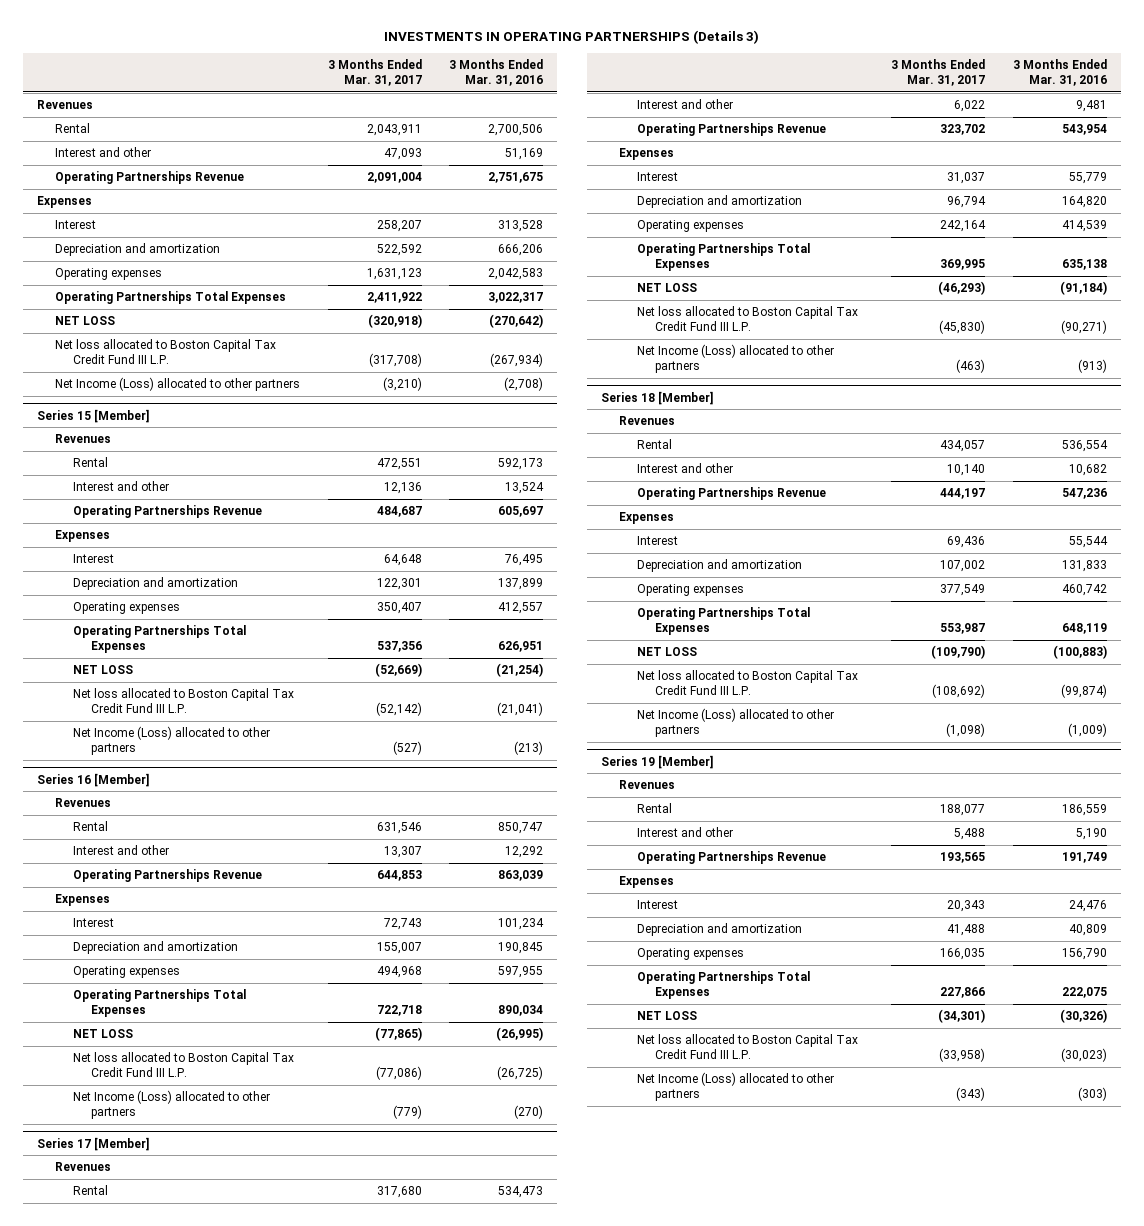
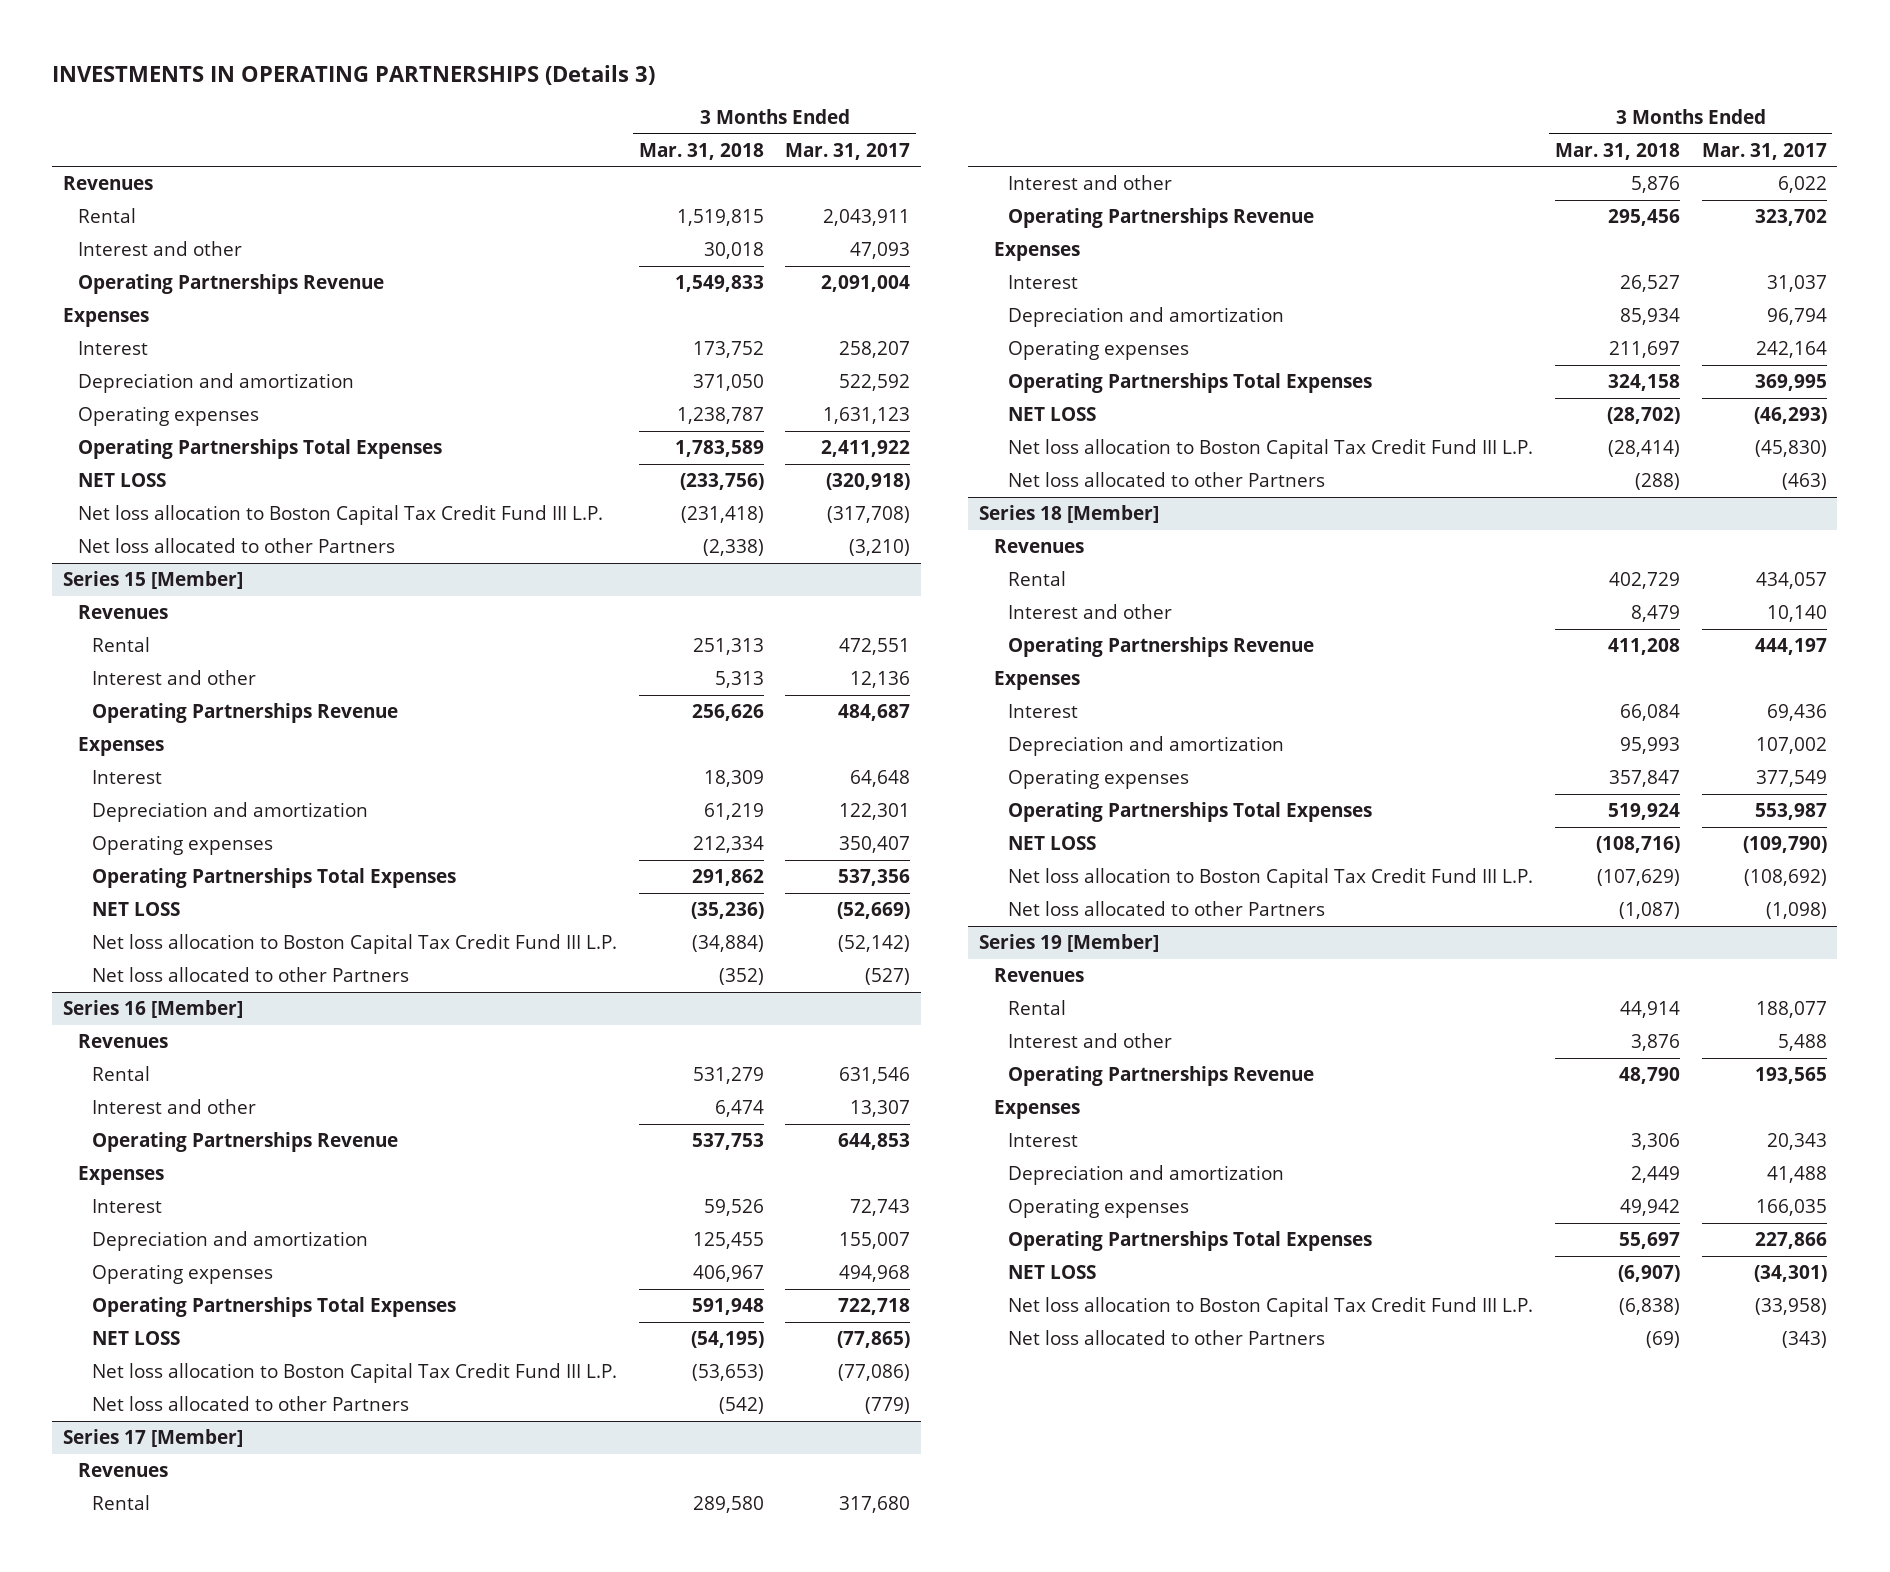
[449,59,544,87] 3 Months Ended Mar. 31, 2016 -> none
none -> [638,142,764,160] Mar. 31, 2018
[54,338,276,365] Net loss allocated to Boston Capital Tax Credit Fund III L.P. -> [77,505,603,526] Net loss allocation to Boston Capital Tax Credit Fund III L.P.
[54,376,300,391] Net Income (Loss) allocated to other partners -> [77,538,395,554] Net loss allocated to other Partners
[72,687,294,714] Net loss allocated to Boston Capital Tax Credit Fund III L.P. -> [92,934,618,955] Net loss allocation to Boston Capital Tax Credit Fund III L.P.
[72,725,270,756] Net Income (Loss) allocated to other partners -> [92,967,410,983] Net loss allocated to other Partners
[72,1051,294,1078] Net loss allocated to Boston Capital Tax Credit Fund III L.P. -> [92,1363,618,1384] Net loss allocation to Boston Capital Tax Credit Fund III L.P.
[72,1089,270,1120] Net Income (Loss) allocated to other partners -> [92,1396,410,1412] Net loss allocated to other Partners
[636,305,858,332] Net loss allocated to Boston Capital Tax Credit Fund III L.P. -> [1008,439,1534,460] Net loss allocation to Boston Capital Tax Credit Fund III L.P.
[636,343,834,374] Net Income (Loss) allocated to other partners -> [1008,472,1326,488] Net loss allocated to other Partners
[636,669,858,696] Net loss allocated to Boston Capital Tax Credit Fund III L.P. -> [1008,868,1534,889] Net loss allocation to Boston Capital Tax Credit Fund III L.P.
[636,707,834,738] Net Income (Loss) allocated to other partners -> [1008,901,1326,917] Net loss allocated to other Partners
[636,1033,858,1060] Net loss allocated to Boston Capital Tax Credit Fund III L.P. -> [1008,1297,1534,1318] Net loss allocation to Boston Capital Tax Credit Fund III L.P.
[636,1071,834,1102] Net Income (Loss) allocated to other partners -> [1008,1330,1326,1346] Net loss allocated to other Partners

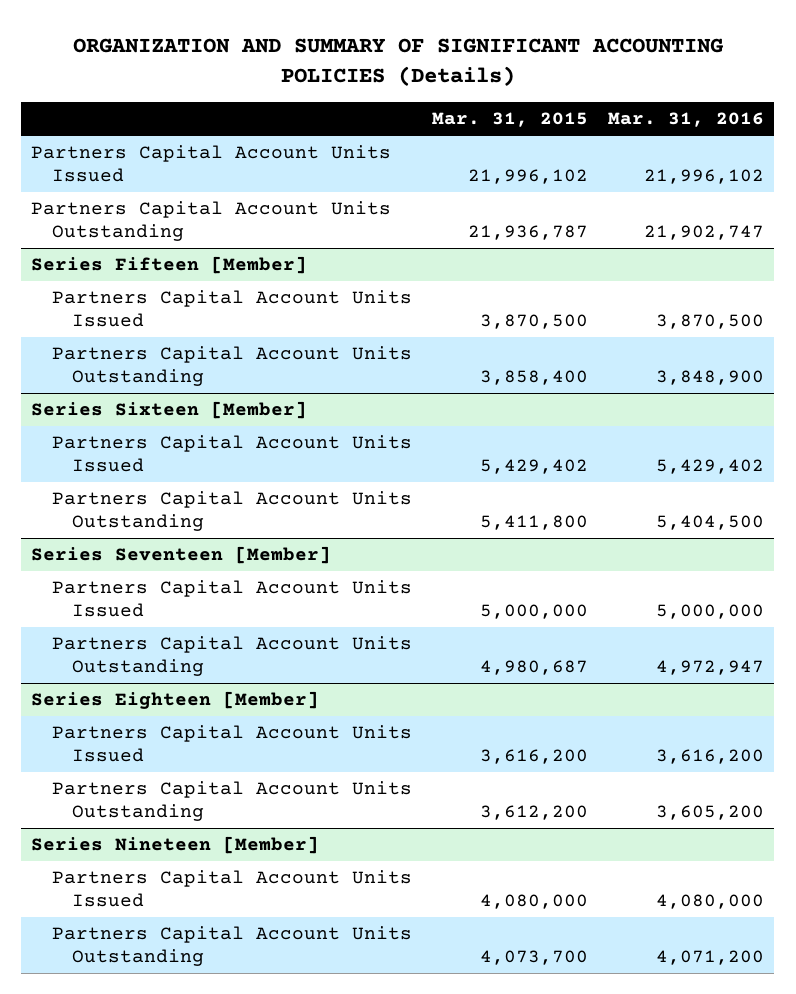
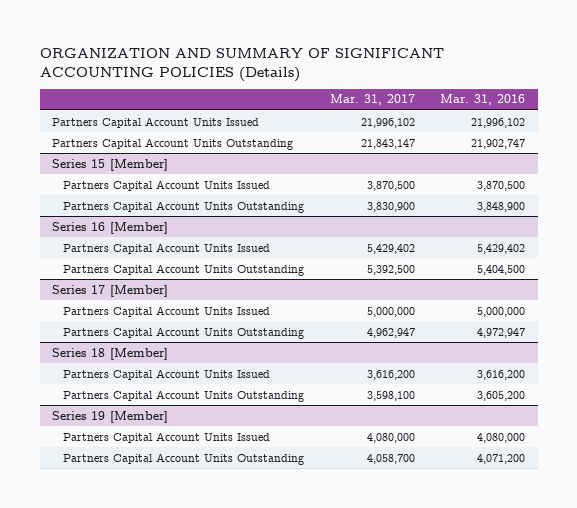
[432,112,589,128] Mar. 31, 2015 -> none
none -> [329,94,415,106] Mar. 31, 2017
[31,256,308,275] Series Fifteen [Member] -> [52,158,169,171] Series 15 [Member]
[31,401,308,420] Series Sixteen [Member] -> [52,221,169,234] Series 16 [Member]
[31,546,332,565] Series Seventeen [Member] -> [52,284,169,297] Series 17 [Member]
[31,691,320,710] Series Eighteen [Member] -> [52,347,169,360] Series 18 [Member]
[31,836,320,855] Series Nineteen [Member] -> [52,410,169,423] Series 19 [Member]

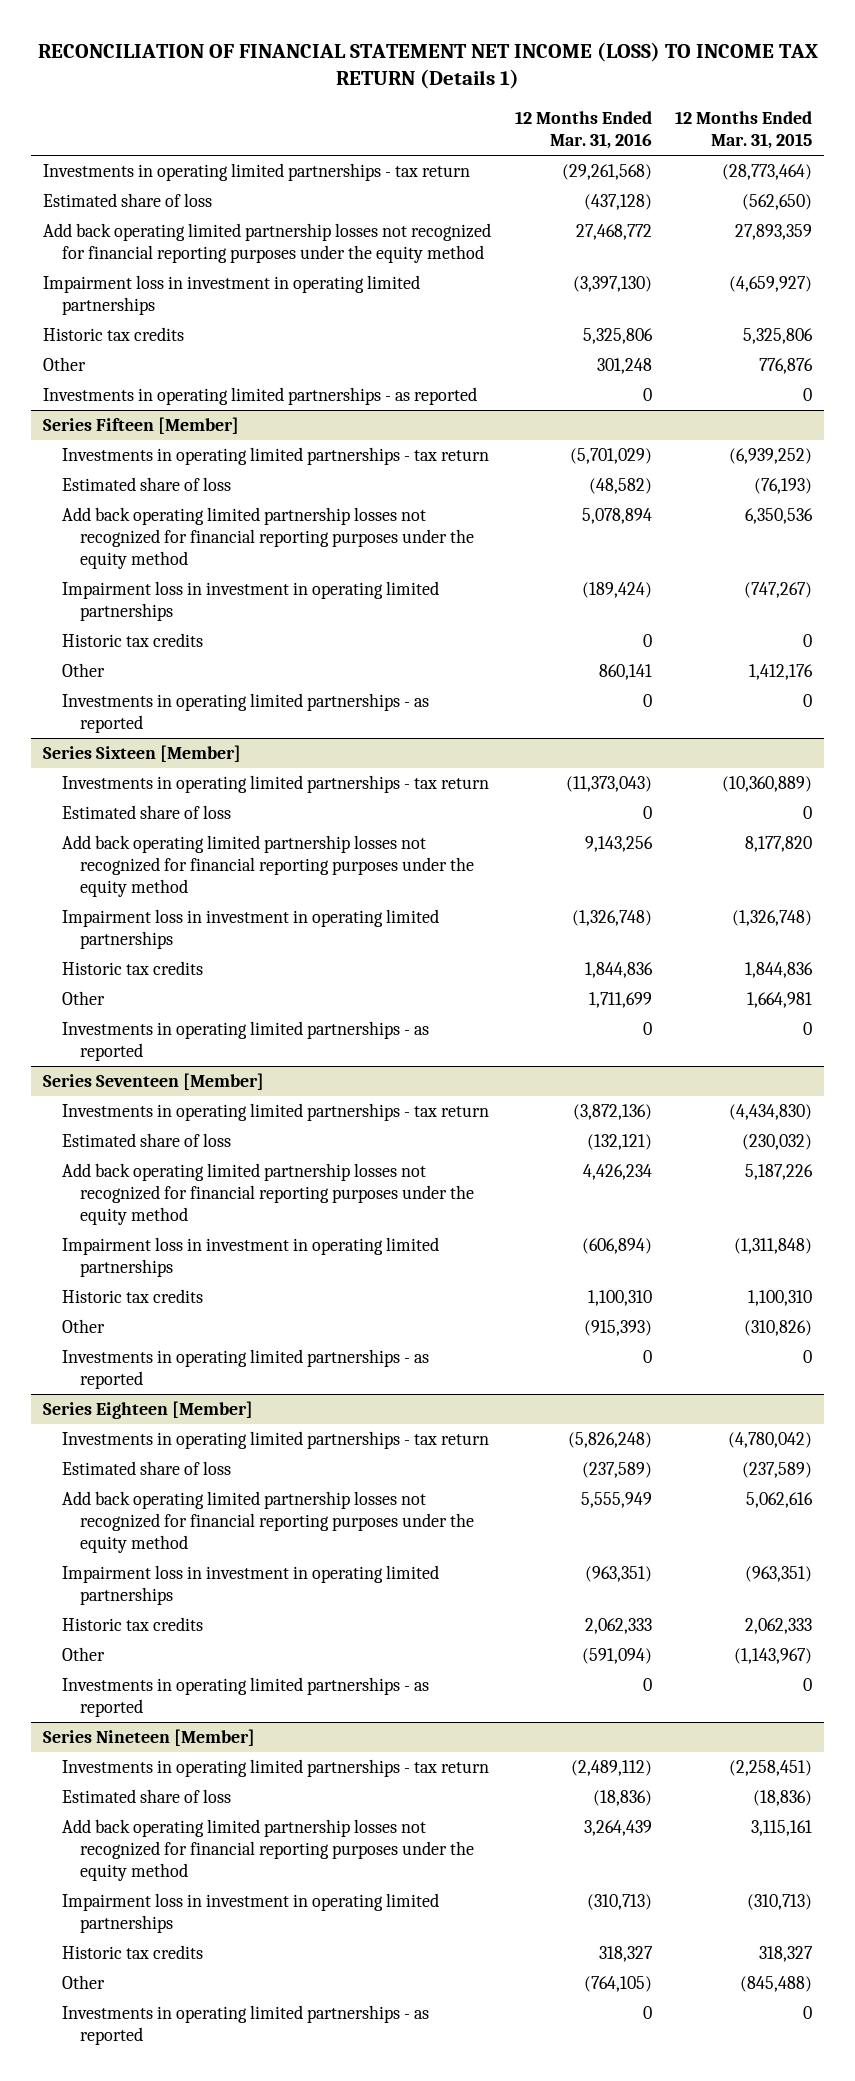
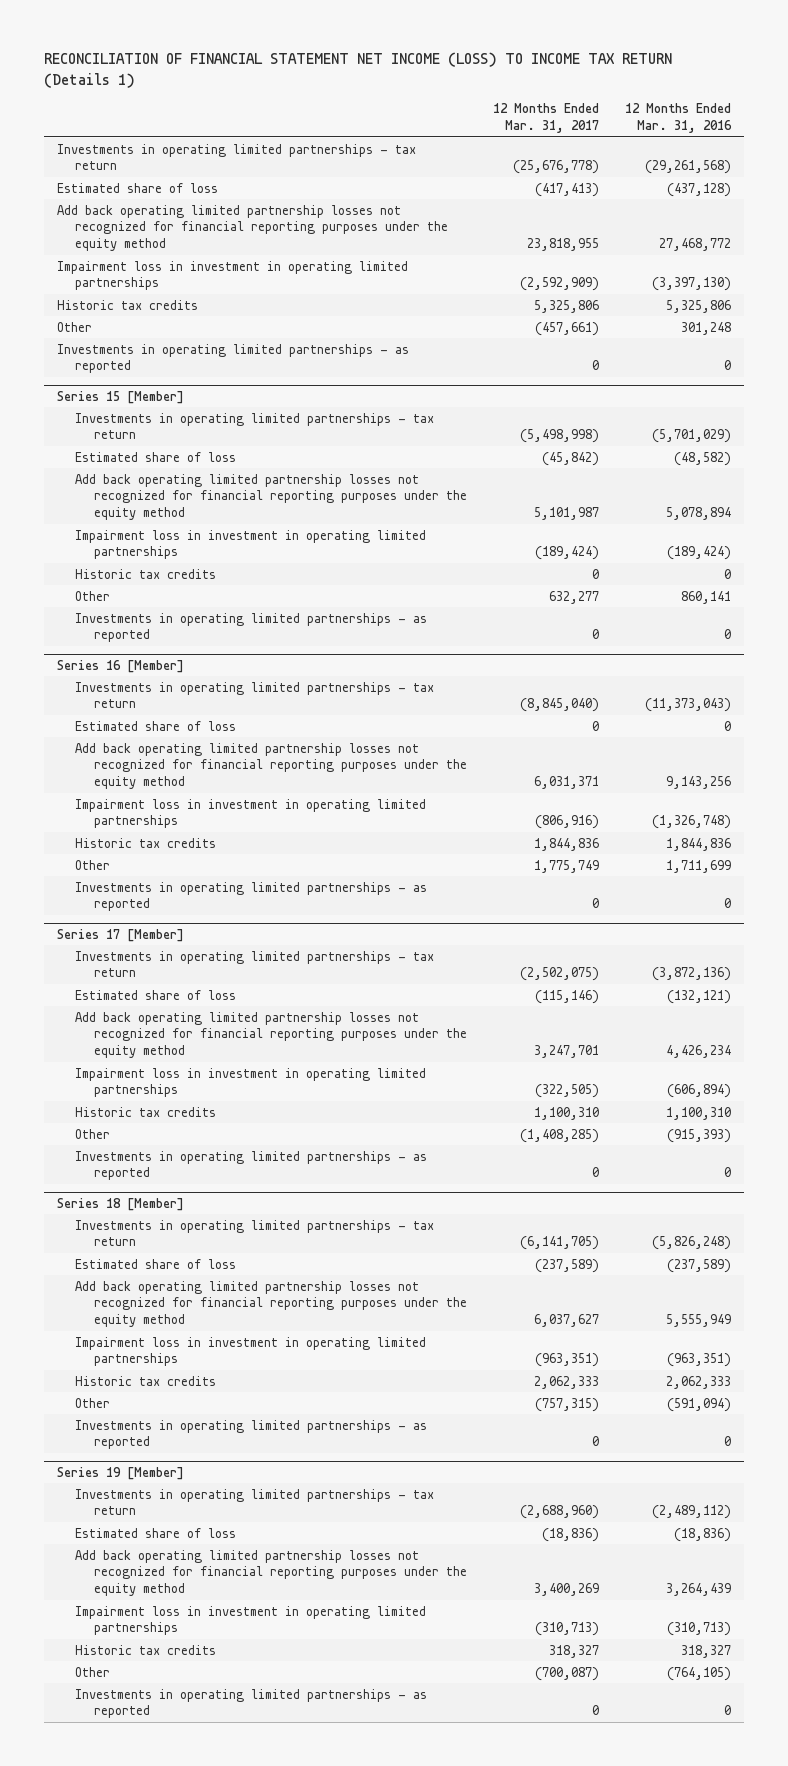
[675,111,813,150] 12 Months Ended Mar. 31, 2015 -> none
none -> [493,103,600,134] 12 Months Ended Mar. 31, 2017
[42,417,239,435] Series Fifteen [Member] -> [56,390,184,404] Series 15 [Member]
[42,745,241,763] Series Sixteen [Member] -> [56,659,184,673] Series 16 [Member]
[42,1073,264,1091] Series Seventeen [Member] -> [56,928,184,942] Series 17 [Member]
[42,1401,253,1420] Series Eighteen [Member] -> [56,1197,184,1211] Series 18 [Member]
[42,1729,255,1747] Series Nineteen [Member] -> [56,1466,184,1480] Series 19 [Member]

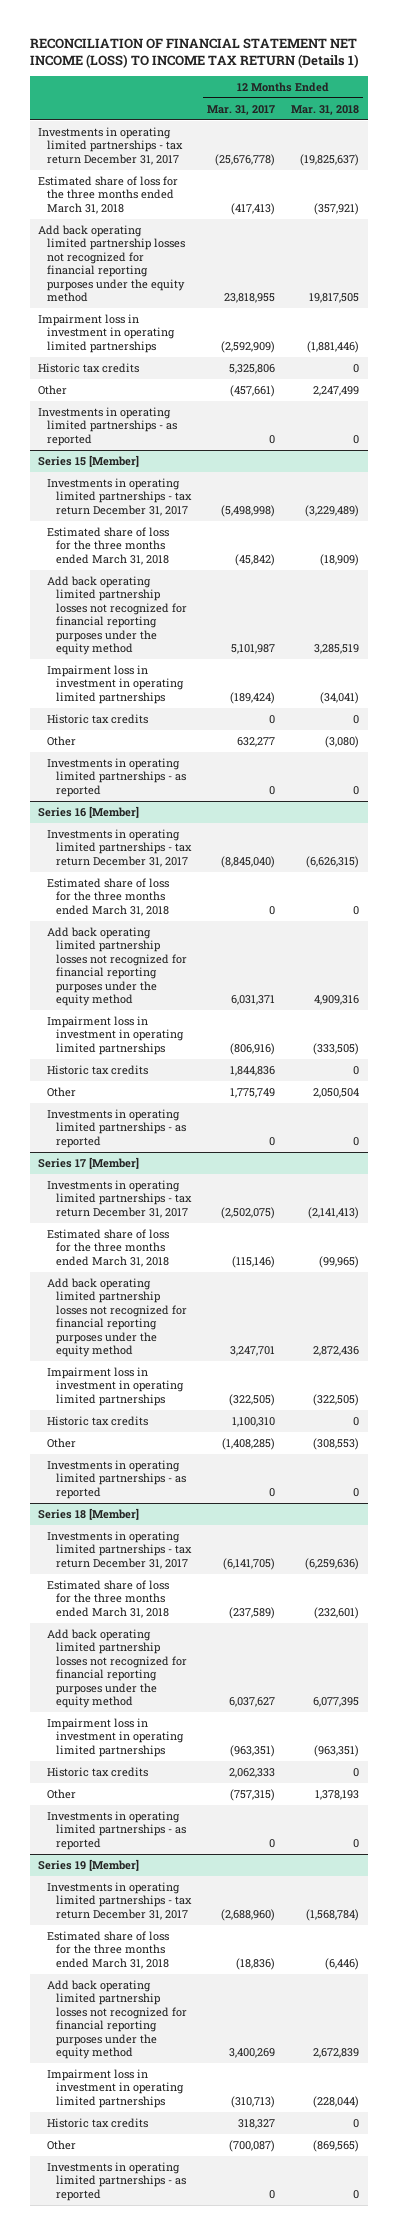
[625,103,733,134] 12 Months Ended Mar. 31, 2016 -> none
none -> [291,104,360,115] Mar. 31, 2018
[56,143,416,171] Investments in operating limited partnerships - tax return -> [38,126,184,165] Investments in operating limited partnerships - tax return December 31, 2017
[56,182,218,193] Estimated share of loss -> [38,175,179,214] Estimated share of loss for the three months ended March 31, 2018
[75,412,435,440] Investments in operating limited partnerships - tax return -> [47,477,193,516] Investments in operating limited partnerships - tax return December 31, 2017
[75,451,237,462] Estimated share of loss -> [47,526,170,565] Estimated share of loss for the three months ended March 31, 2018
[75,681,435,709] Investments in operating limited partnerships - tax return -> [47,828,193,867] Investments in operating limited partnerships - tax return December 31, 2017
[75,720,237,731] Estimated share of loss -> [47,877,170,916] Estimated share of loss for the three months ended March 31, 2018
[75,950,435,978] Investments in operating limited partnerships - tax return -> [47,1179,193,1218] Investments in operating limited partnerships - tax return December 31, 2017
[75,989,237,1000] Estimated share of loss -> [47,1228,170,1267] Estimated share of loss for the three months ended March 31, 2018
[75,1219,435,1247] Investments in operating limited partnerships - tax return -> [47,1530,193,1569] Investments in operating limited partnerships - tax return December 31, 2017
[75,1258,237,1269] Estimated share of loss -> [47,1579,170,1618] Estimated share of loss for the three months ended March 31, 2018
[75,1488,435,1516] Investments in operating limited partnerships - tax return -> [47,1881,193,1920] Investments in operating limited partnerships - tax return December 31, 2017
[75,1527,237,1538] Estimated share of loss -> [47,1930,170,1969] Estimated share of loss for the three months ended March 31, 2018

